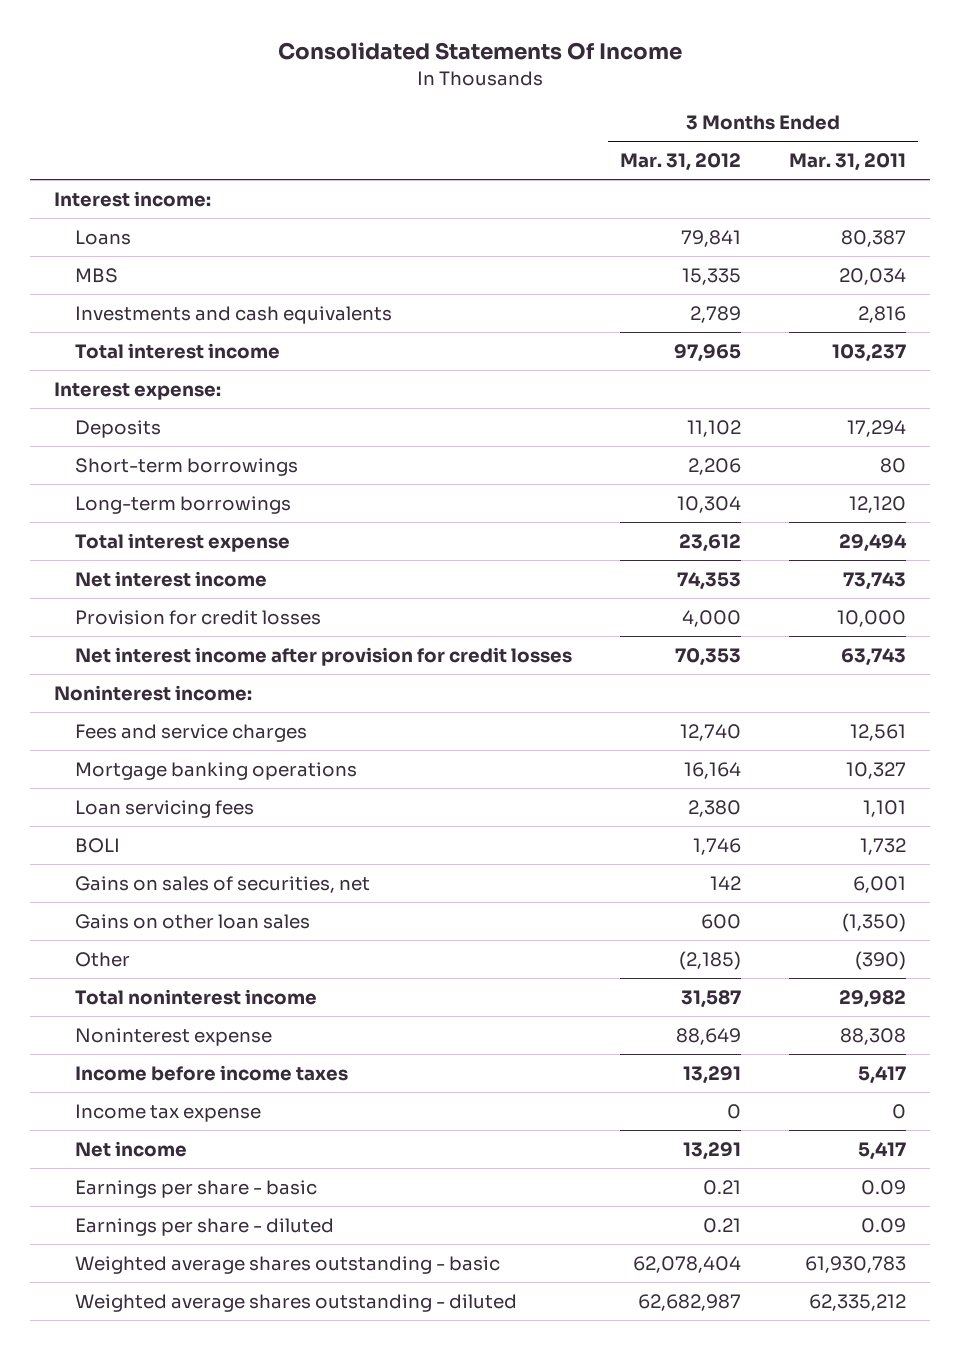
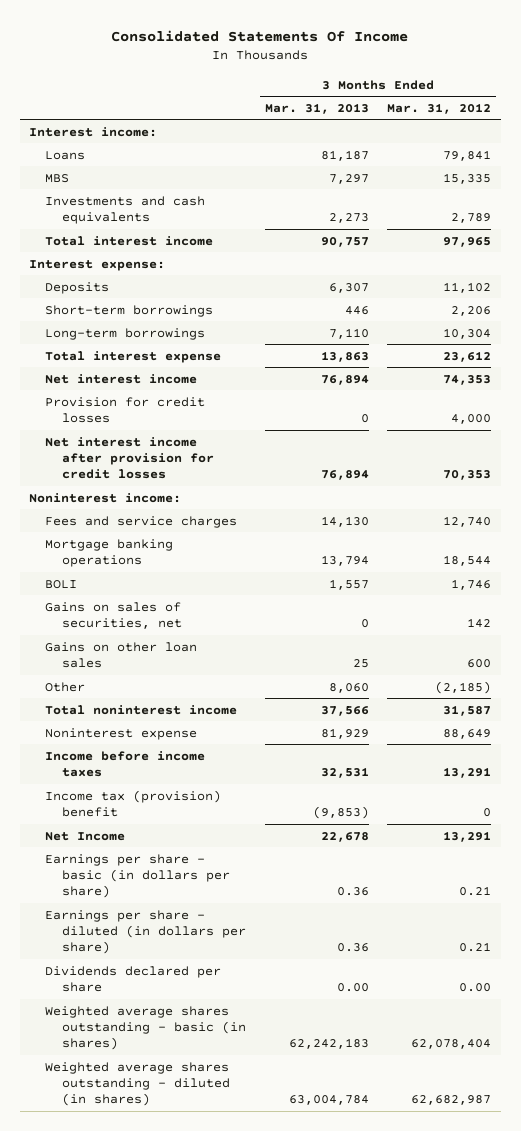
[788,153,906,172] Mar. 31, 2011 -> none
none -> [264,102,369,114] Mar. 31, 2013
[75,799,255,818] Loan servicing fees -> none
[683,761,741,779] 16,164 -> [443,554,492,566] 18,544
[75,1103,262,1122] Income tax expense -> [45,789,222,817] Income tax (provision) benefit
[75,1140,188,1157] Net income -> [45,831,126,841] Net Income
[75,1179,318,1198] Earnings per share - basic -> [45,853,230,899] Earnings per share - basic (in dollars per share)
[75,1217,335,1236] Earnings per share - diluted -> [45,909,246,955] Earnings per share - diluted (in dollars per share)
none -> [45,965,222,992] Dividends declared per share
[75,1255,501,1274] Weighted average shares outstanding - basic -> [45,1005,246,1051] Weighted average shares outstanding - basic (in shares)
[75,1293,518,1312] Weighted average shares outstanding - diluted -> [45,1061,230,1107] Weighted average shares outstanding - diluted (in shares)

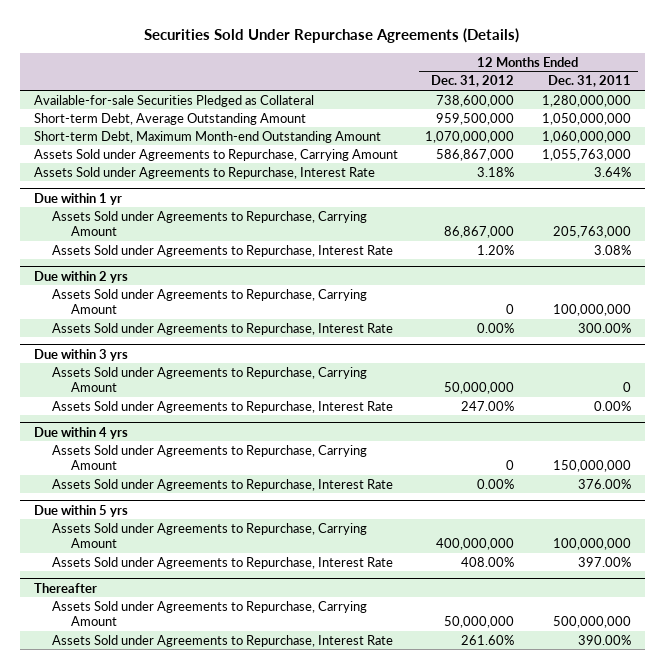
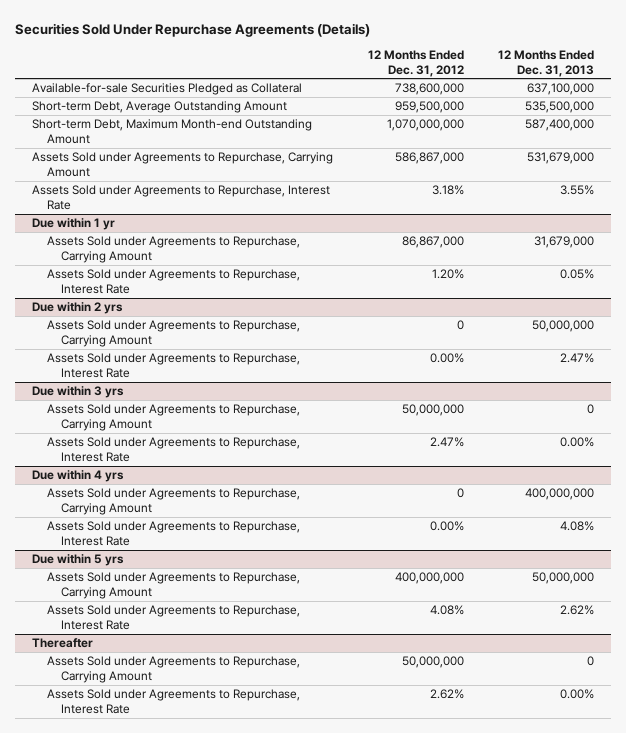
[547,75,631,88] Dec. 31, 2011 -> none
none -> [498,49,595,77] 12 Months Ended Dec. 31, 2013
[461,400,515,411] 247.00% -> [429,437,464,448] 2.47%
[461,556,515,567] 408.00% -> [429,605,464,616] 4.08%
[461,634,515,645] 261.60% -> [429,689,464,700] 2.62%

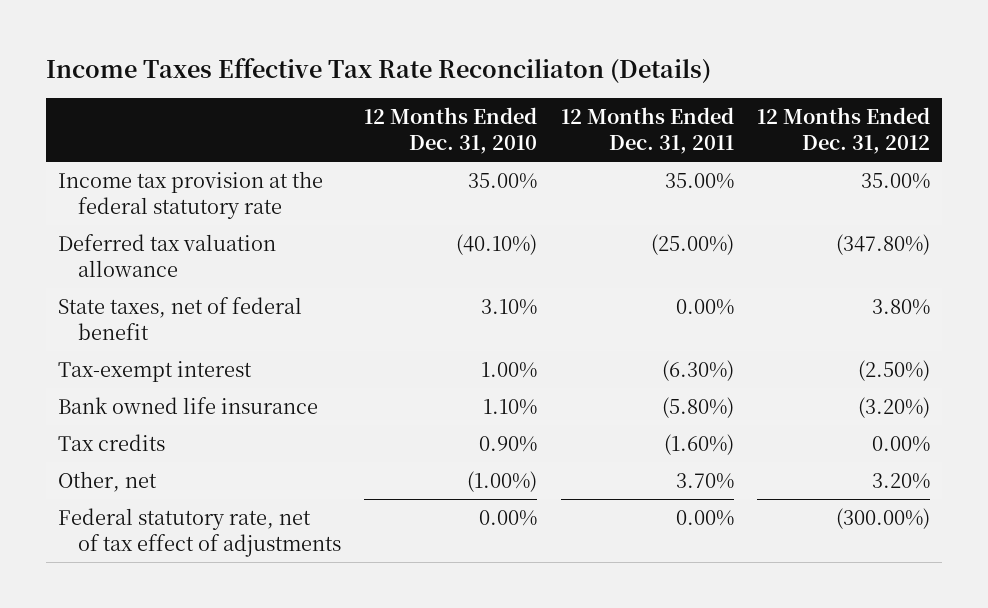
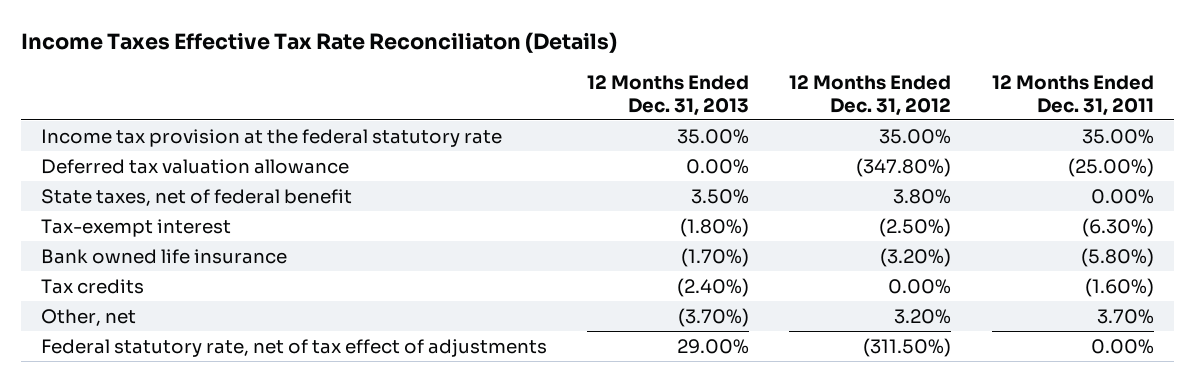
[364,106,538,154] 12 Months Ended Dec. 31, 2010 -> none
none -> [587,75,750,116] 12 Months Ended Dec. 31, 2013
[836,507,931,529] (300.00%) -> [863,337,952,357] (311.50%)

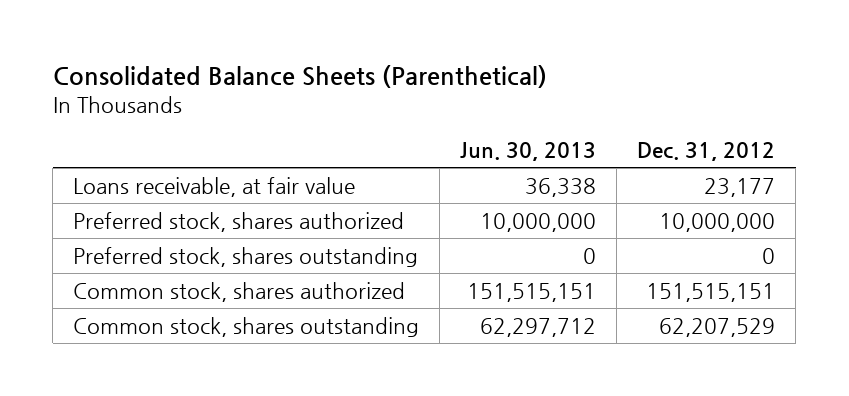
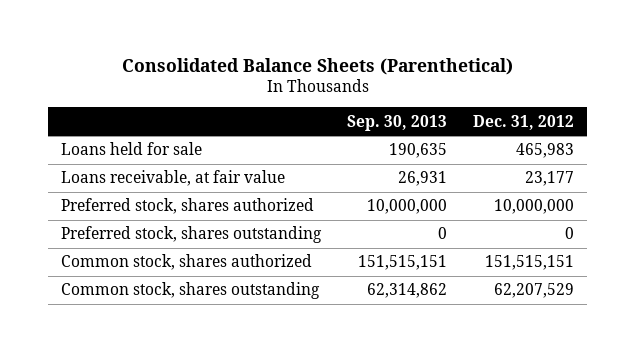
[460,142,597,162] Jun. 30, 2013 -> none
none -> [347,114,448,131] Sep. 30, 2013
none -> [60,142,202,156] Loans held for sale

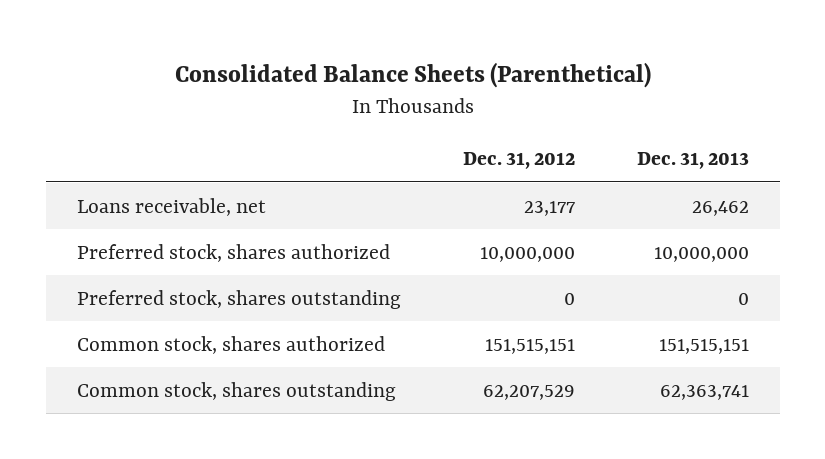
[347,114,448,131] Sep. 30, 2013 -> none
none -> [636,152,749,170] Dec. 31, 2013
[60,142,202,156] Loans held for sale -> none
[60,170,285,187] Loans receivable, at fair value -> [76,197,266,216] Loans receivable, net

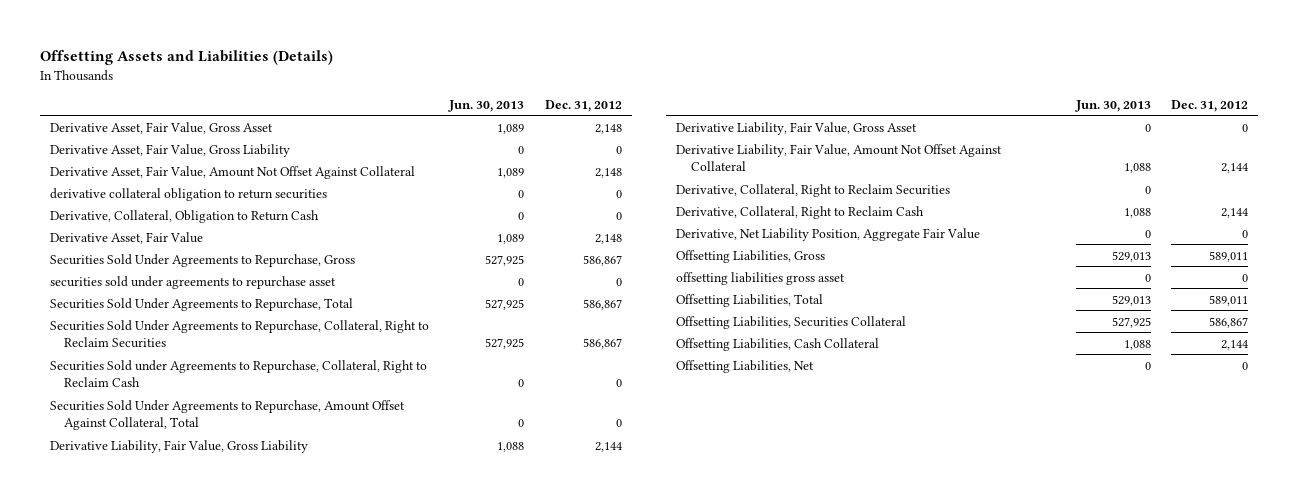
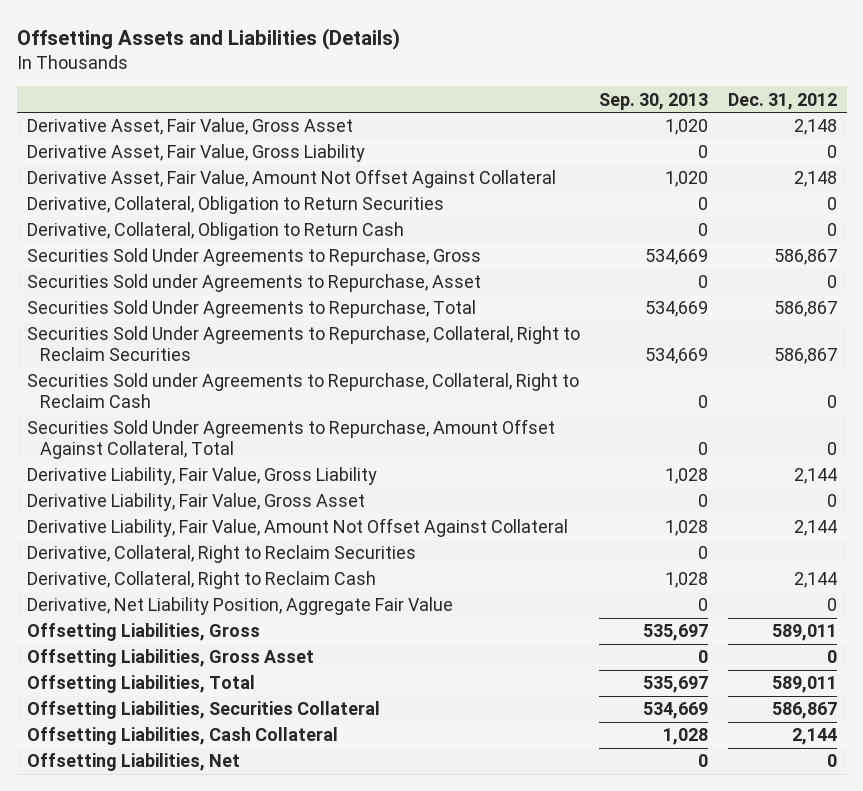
[448,99,525,112] Jun. 30, 2013 -> none
none -> [599,92,709,110] Sep. 30, 2013
[50,187,328,201] derivative collateral obligation to return securities -> [26,196,444,215] Derivative, Collateral, Obligation to Return Securities
[50,231,204,244] Derivative Asset, Fair Value -> none
[50,275,337,289] securities sold under agreements to repurchase asset -> [26,274,481,293] Securities Sold under Agreements to Repurchase, Asset
[676,271,846,285] offsetting liabilities gross asset -> [26,649,314,668] Offsetting Liabilities, Gross Asset

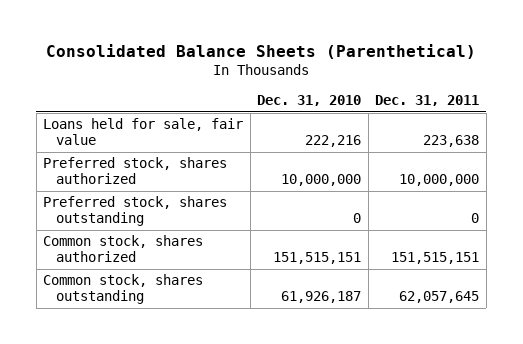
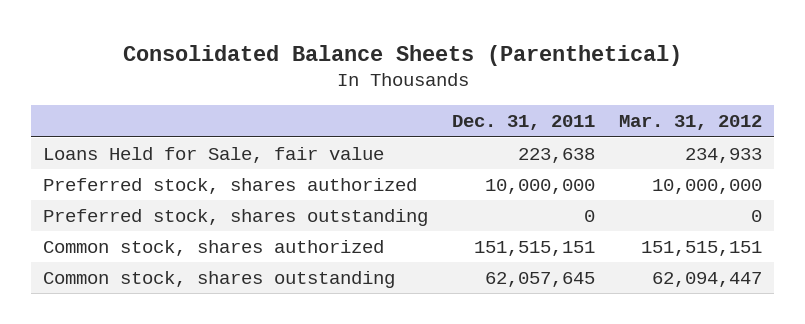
[257,95,362,107] Dec. 31, 2010 -> none
none -> [619,115,763,131] Mar. 31, 2012
[43,118,244,146] Loans held for sale, fair value -> [43,146,385,163] Loans Held for Sale, fair value

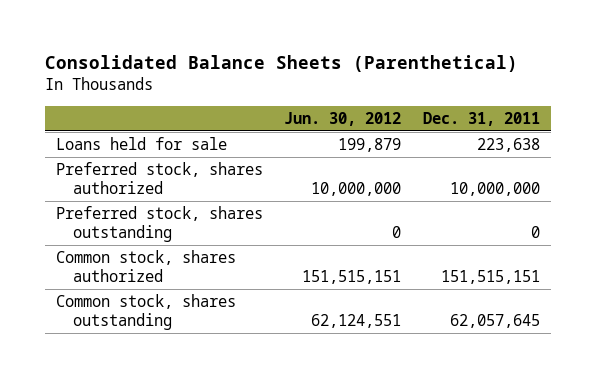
[619,115,763,131] Mar. 31, 2012 -> none
none -> [284,111,402,126] Jun. 30, 2012
[43,146,385,163] Loans Held for Sale, fair value -> [56,137,228,151] Loans held for sale

